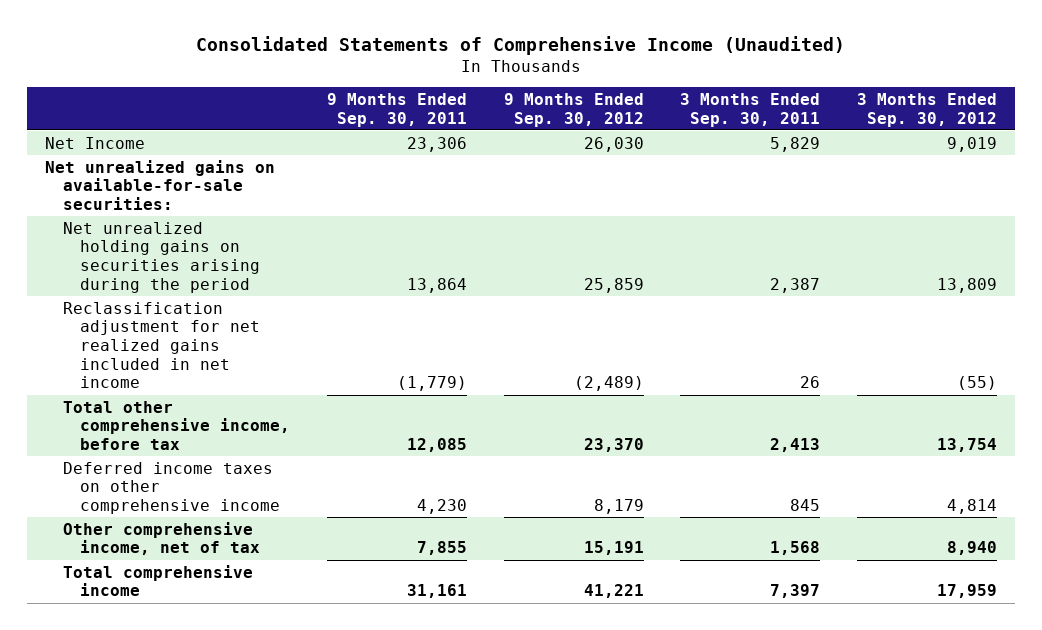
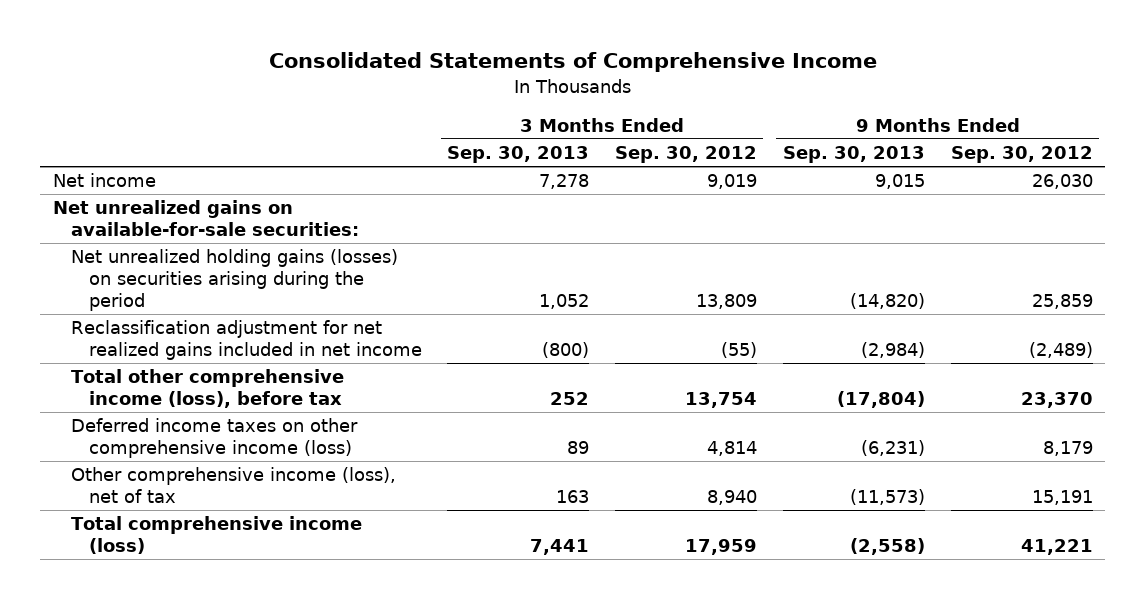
[195,35,845,55] Consolidated Statements of Comprehensive Income (Unaudited) -> [268,52,877,73] Consolidated Statements of Comprehensive Income
[327,92,468,127] 9 Months Ended Sep. 30, 2011 -> none
[680,92,821,127] 3 Months Ended Sep. 30, 2011 -> none
none -> [447,146,590,164] Sep. 30, 2013
none -> [782,146,925,164] Sep. 30, 2013
[44,136,145,149] Net Income -> [52,173,156,188] Net income
[62,221,261,293] Net unrealized holding gains on securities arising during the period -> [70,249,398,311] Net unrealized holding gains (losses) on securities arising during the period
[62,400,291,451] Total other comprehensive income, before tax -> [70,369,344,408] Total other comprehensive income (loss), before tax
[62,461,281,515] Deferred income taxes on other comprehensive income -> [70,418,358,458] Deferred income taxes on other comprehensive income (loss)
[62,521,261,556] Other comprehensive income, net of tax -> [70,467,396,503] Other comprehensive income (loss), net of tax
[62,564,253,597] Total comprehensive income -> [70,516,362,554] Total comprehensive income (loss)

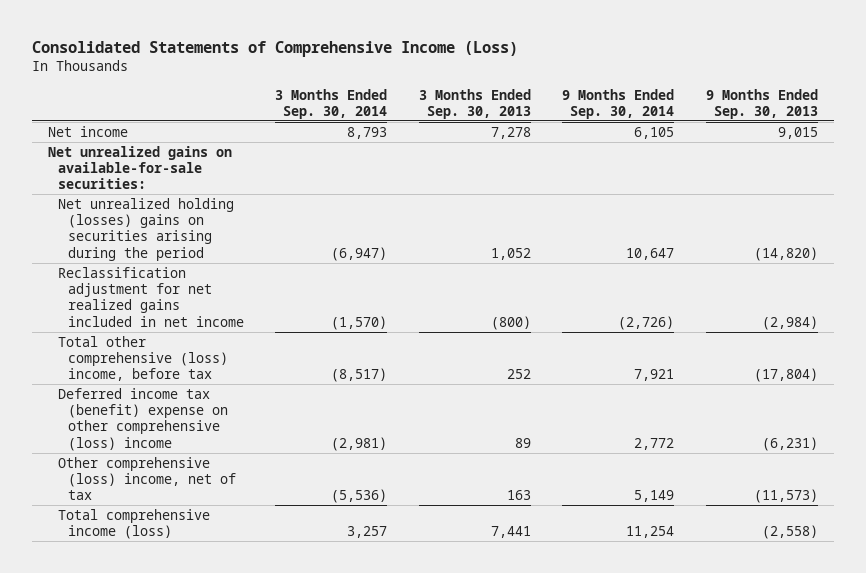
[268,52,877,73] Consolidated Statements of Comprehensive Income -> [32,41,519,58] Consolidated Statements of Comprehensive Income (Loss)
[615,146,758,164] Sep. 30, 2012 -> none
[950,146,1093,164] Sep. 30, 2012 -> none
none -> [275,88,388,119] 3 Months Ended Sep. 30, 2014
none -> [562,88,675,119] 9 Months Ended Sep. 30, 2014
[70,249,398,311] Net unrealized holding gains (losses) on securities arising during the period -> [57,197,234,261] Net unrealized holding (losses) gains on securities arising during the period
[70,369,344,408] Total other comprehensive income (loss), before tax -> [57,335,228,382] Total other comprehensive (loss) income, before tax
[70,418,358,458] Deferred income taxes on other comprehensive income (loss) -> [57,387,228,451] Deferred income tax (benefit) expense on other comprehensive (loss) income
[70,467,396,503] Other comprehensive income (loss), net of tax -> [57,456,236,501] Other comprehensive (loss) income, net of tax

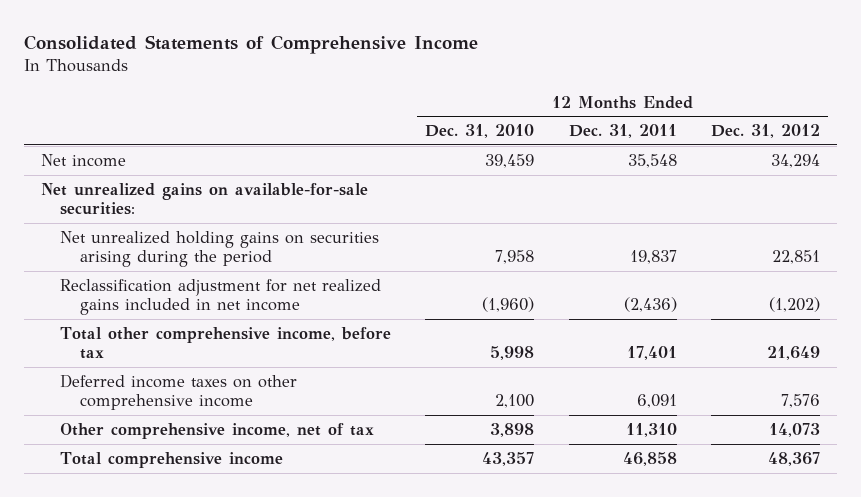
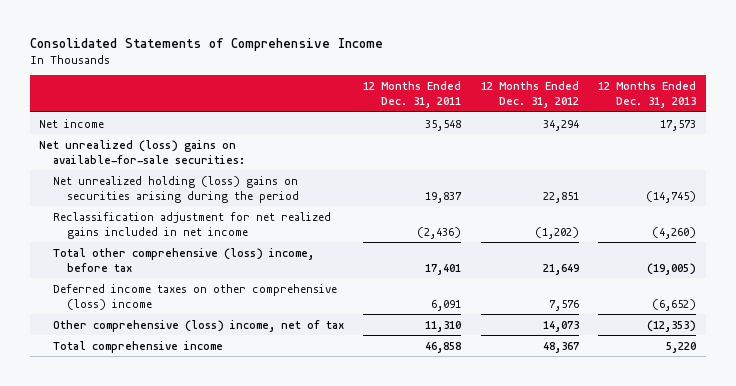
[425,124,535,139] Dec. 31, 2010 -> none
none -> [598,81,697,109] 12 Months Ended Dec. 31, 2013
[41,182,369,216] Net unrealized gains on available-for-sale securities: -> [39,139,246,164] Net unrealized (loss) gains on available-for-sale securities:
[60,230,380,268] Net unrealized holding gains on securities arising during the period -> [53,175,299,203] Net unrealized holding (loss) gains on securities arising during the period
[60,326,392,360] Total other comprehensive income, before tax -> [53,247,315,272] Total other comprehensive (loss) income, before tax
[60,373,298,411] Deferred income taxes on other comprehensive income -> [53,283,338,310] Deferred income taxes on other comprehensive (loss) income
[60,422,375,439] Other comprehensive income, net of tax -> [53,319,345,332] Other comprehensive (loss) income, net of tax

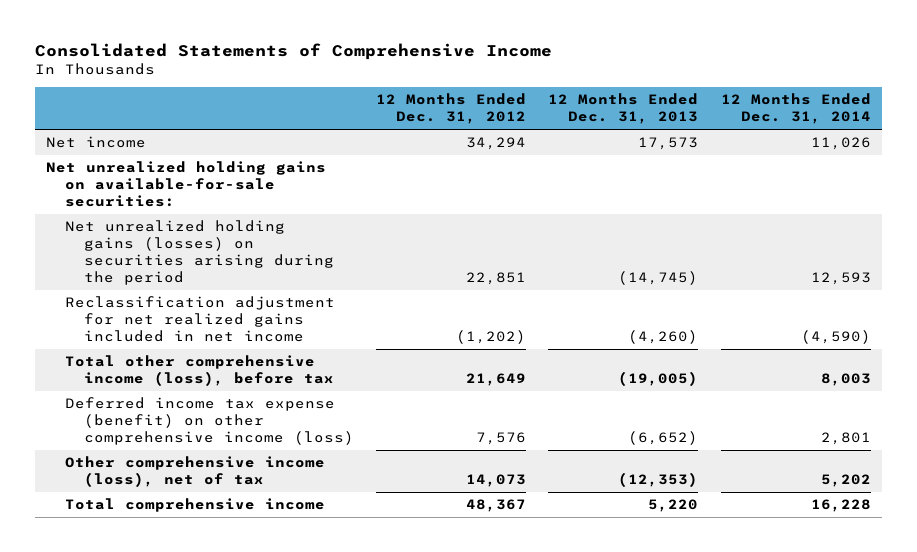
[363,81,462,109] 12 Months Ended Dec. 31, 2011 -> none
none -> [720,93,871,125] 12 Months Ended Dec. 31, 2014
[39,139,246,164] Net unrealized (loss) gains on available-for-sale securities: -> [46,161,327,208] Net unrealized holding gains on available-for-sale securities:
[53,175,299,203] Net unrealized holding (loss) gains on securities arising during the period -> [65,220,334,286] Net unrealized holding gains (losses) on securities arising during the period
[53,247,315,272] Total other comprehensive (loss) income, before tax -> [65,355,334,387] Total other comprehensive income (loss), before tax
[53,283,338,310] Deferred income taxes on other comprehensive (loss) income -> [65,397,354,446] Deferred income tax expense (benefit) on other comprehensive income (loss)
[53,319,345,332] Other comprehensive (loss) income, net of tax -> [65,456,326,488] Other comprehensive income (loss), net of tax

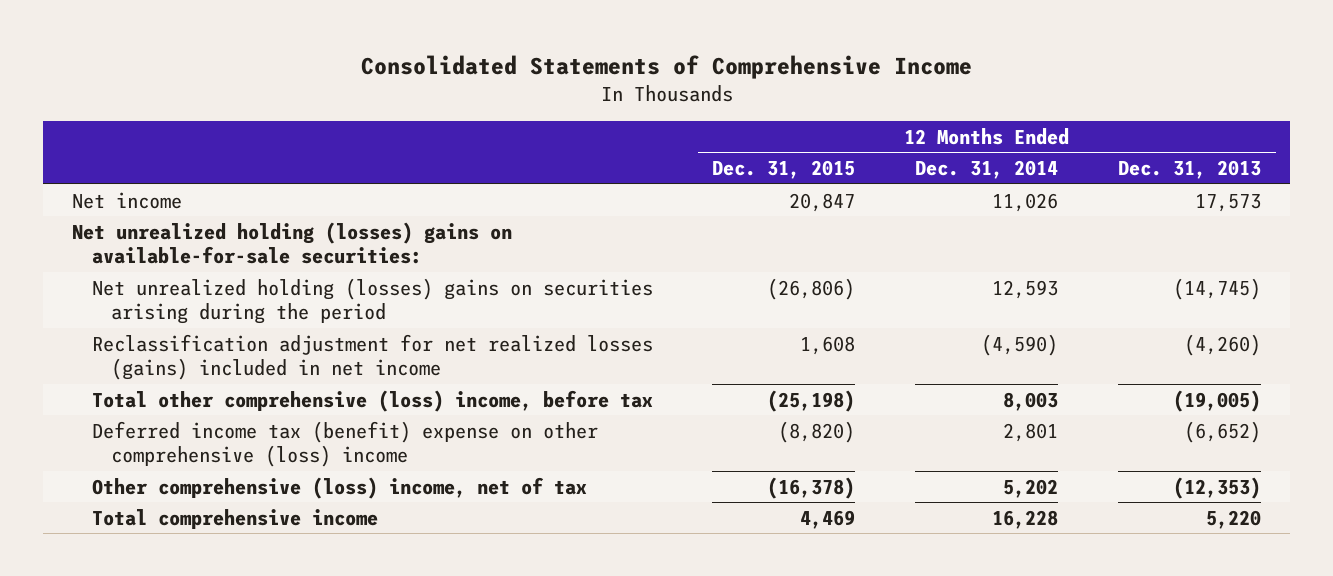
[376,93,527,125] 12 Months Ended Dec. 31, 2012 -> none
none -> [712,159,856,179] Dec. 31, 2015
[46,161,327,208] Net unrealized holding gains on available-for-sale securities: -> [72,221,513,264] Net unrealized holding (losses) gains on available-for-sale securities:
[65,220,334,286] Net unrealized holding gains (losses) on securities arising during the period -> [91,277,653,324] Net unrealized holding (losses) gains on securities arising during the period
[65,296,336,343] Reclassification adjustment for net realized gains included in net income -> [91,333,653,380] Reclassification adjustment for net realized losses (gains) included in net income
[65,355,334,387] Total other comprehensive income (loss), before tax -> [91,389,653,412] Total other comprehensive (loss) income, before tax
[65,397,354,446] Deferred income tax expense (benefit) on other comprehensive income (loss) -> [91,420,598,467] Deferred income tax (benefit) expense on other comprehensive (loss) income
[65,456,326,488] Other comprehensive income (loss), net of tax -> [91,476,587,499] Other comprehensive (loss) income, net of tax

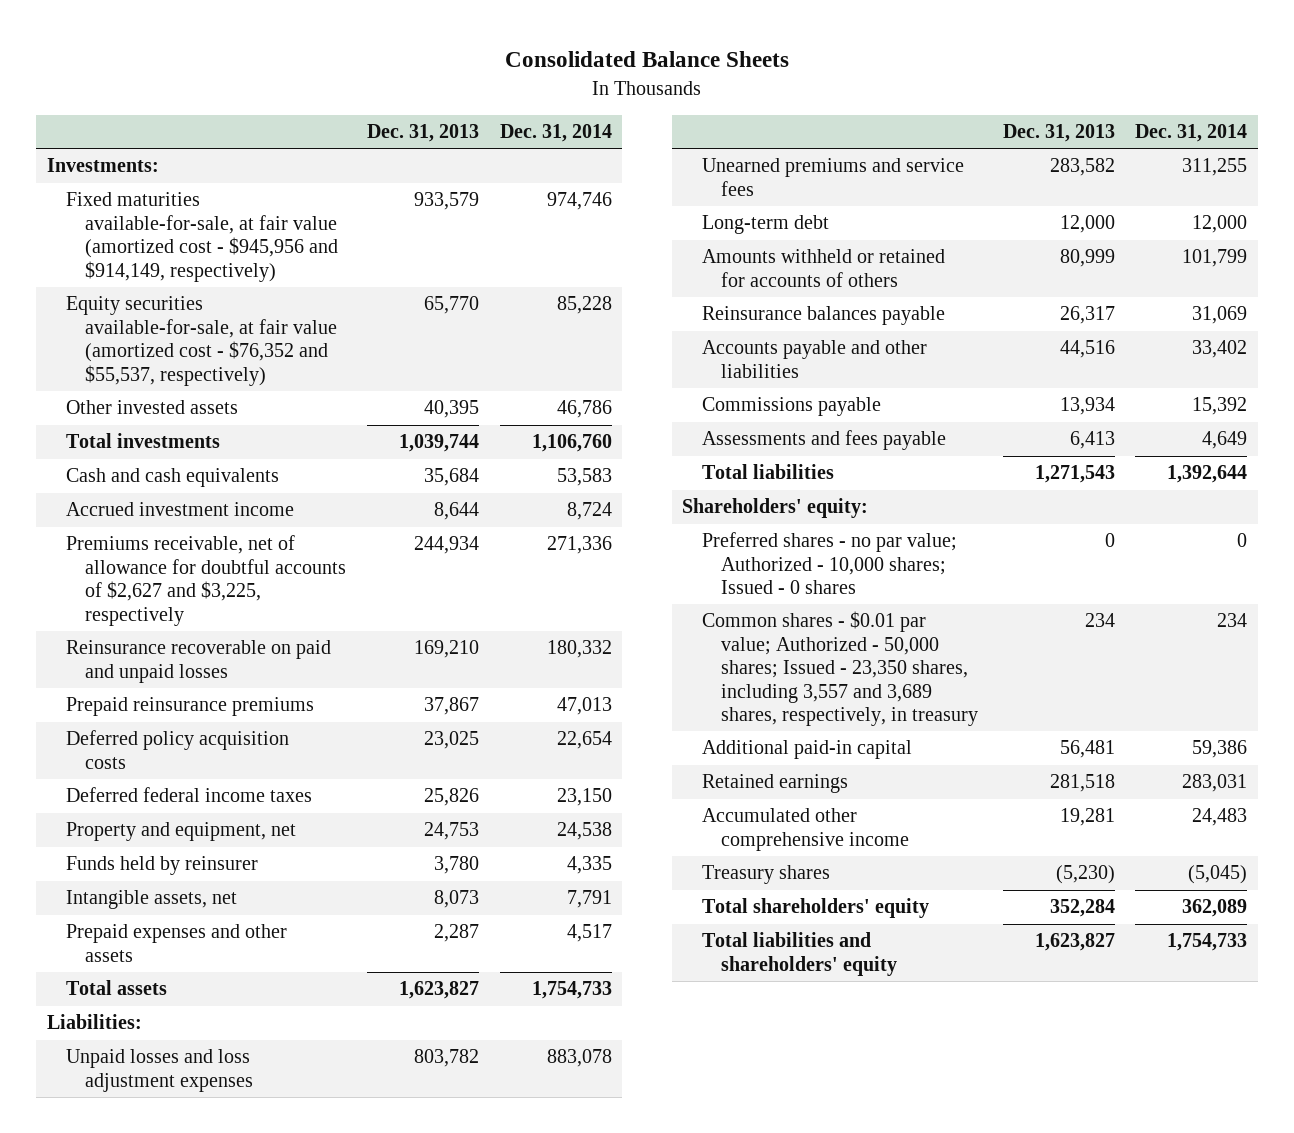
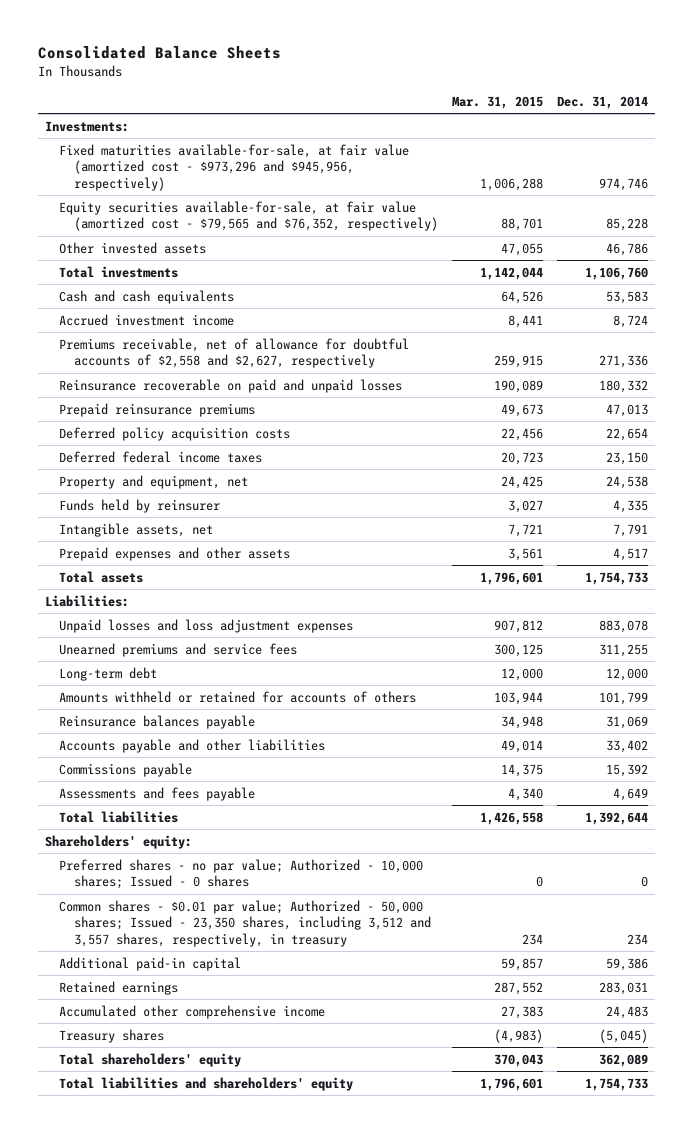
[366,123,479,142] Dec. 31, 2013 -> none
none -> [451,95,543,109] Mar. 31, 2015
[65,192,339,282] Fixed maturities available-for-sale, at fair value (amortized cost - $945,956 and $914,149, respectively) -> [59,143,410,191] Fixed maturities available-for-sale, at fair value (amortized cost - $973,296 and $945,956, respectively)
[65,296,338,386] Equity securities available-for-sale, at fair value (amortized cost - $76,352 and $55,537, respectively) -> [59,200,438,232] Equity securities available-for-sale, at fair value (amortized cost - $79,565 and $76,352, respectively)
[65,535,347,626] Premiums receivable, net of allowance for doubtful accounts of $2,627 and $3,225, respectively -> [59,337,410,369] Premiums receivable, net of allowance for doubtful accounts of $2,558 and $2,627, respectively
[701,611,978,727] Common shares - $0.01 par value; Authorized - 50,000 shares; Issued - 23,350 shares, including 3,557 and 3,689 shares, respectively, in treasury -> [59,899,431,947] Common shares - $0.01 par value; Authorized - 50,000 shares; Issued - 23,350 shares, including 3,512 and 3,557 shares, respectively, in treasury

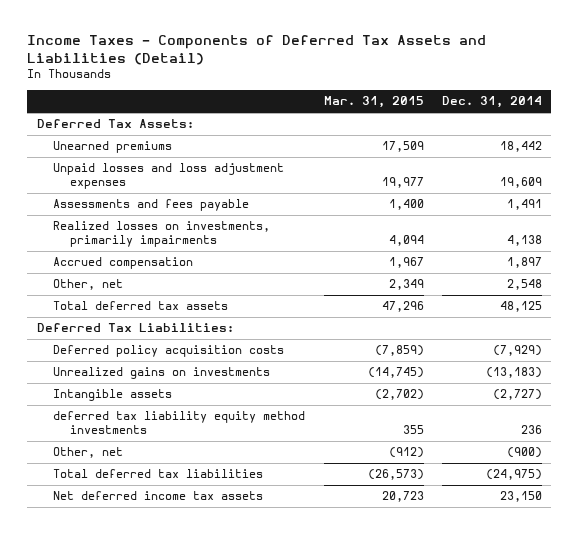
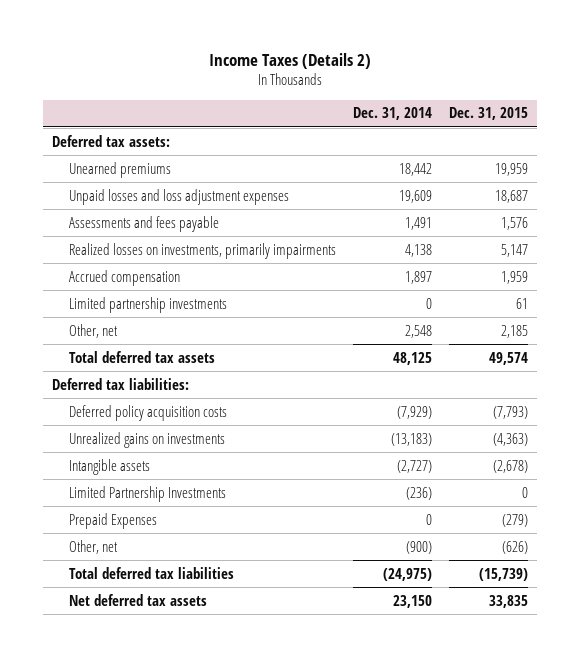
[27,35,487,65] Income Taxes - Components of Deferred Tax Assets and Liabilities (Detail) -> [208,52,371,69] Income Taxes (Details 2)
[323,96,424,109] Mar. 31, 2015 -> none
none -> [449,107,529,121] Dec. 31, 2015
[36,119,194,129] Deferred Tax Assets: -> [51,134,170,147] Deferred tax assets:
none -> [68,296,227,313] Limited partnership investments
[36,323,234,333] Deferred Tax Liabilities: -> [51,377,189,390] Deferred tax liabilities:
[53,411,306,434] deferred tax liability equity method investments -> none
none -> [68,485,226,502] Limited Partnership Investments
none -> [68,512,157,529] Prepaid Expenses
[53,491,264,501] Net deferred income tax assets -> [68,593,207,606] Net deferred tax assets

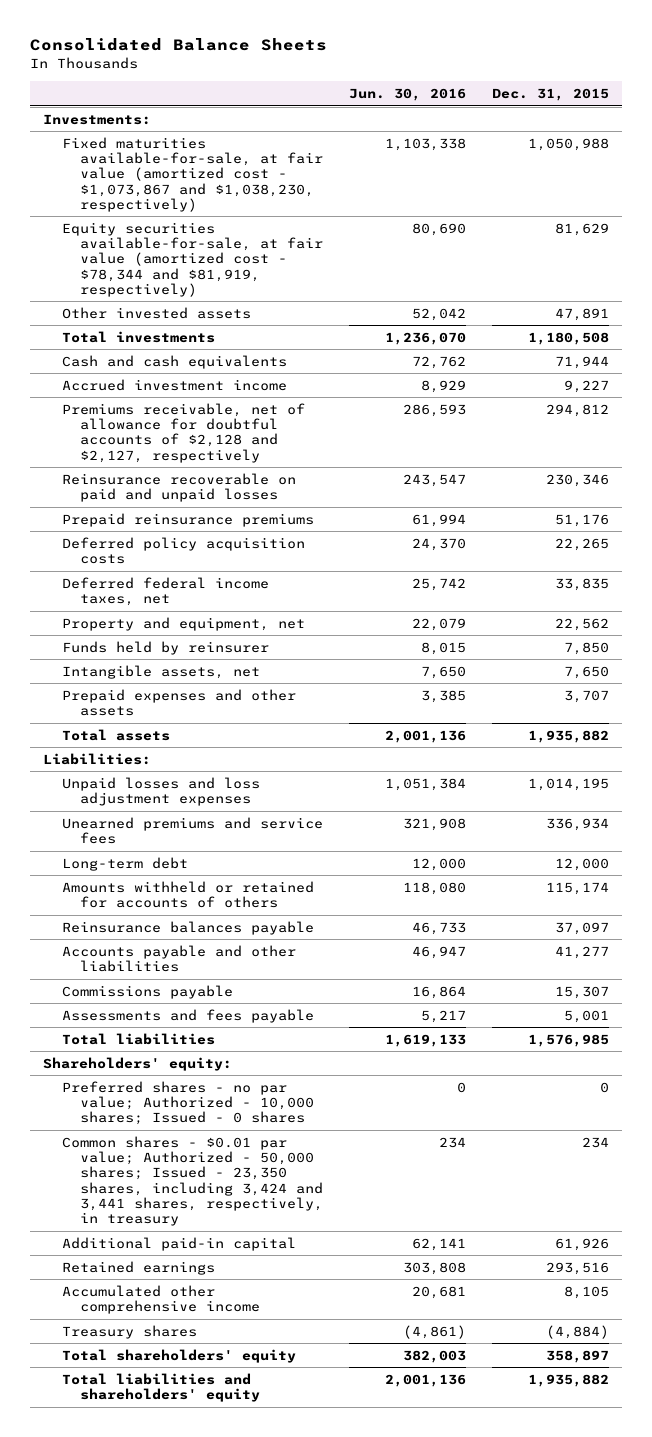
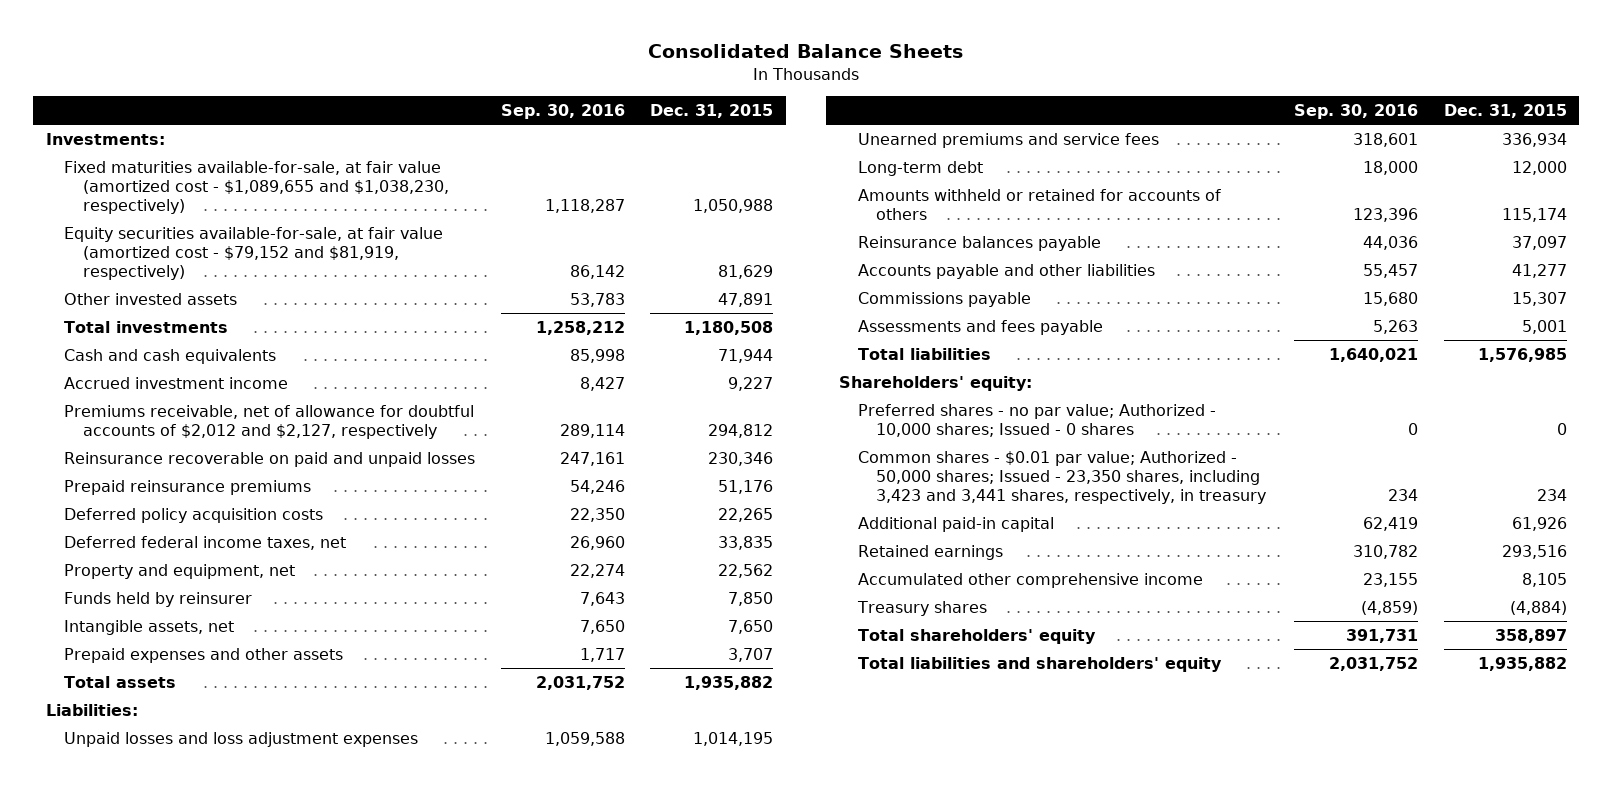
[349,87,467,101] Jun. 30, 2016 -> none
none -> [500,104,625,120] Sep. 30, 2016
[61,136,324,212] Fixed maturities available-for-sale, at fair value (amortized cost - $1,073,867 and $1,038,230, respectively) -> [64,160,449,214] Fixed maturities available-for-sale, at fair value (amortized cost - $1,089,655 and $1,038,230, respectively)
[61,221,324,297] Equity securities available-for-sale, at fair value (amortized cost - $78,344 and $81,919, respectively) -> [64,226,444,280] Equity securities available-for-sale, at fair value (amortized cost - $79,152 and $81,919, respectively)
[61,402,305,463] Premiums receivable, net of allowance for doubtful accounts of $2,128 and $2,127, respectively -> [64,404,475,439] Premiums receivable, net of allowance for doubtful accounts of $2,012 and $2,127, respectively
[61,1135,324,1226] Common shares - $0.01 par value; Authorized - 50,000 shares; Issued - 23,350 shares, including 3,424 and 3,441 shares, respectively, in treasury -> [857,450,1266,504] Common shares - $0.01 par value; Authorized - 50,000 shares; Issued - 23,350 shares, including 3,423 and 3,441 shares, respectively, in treasury

